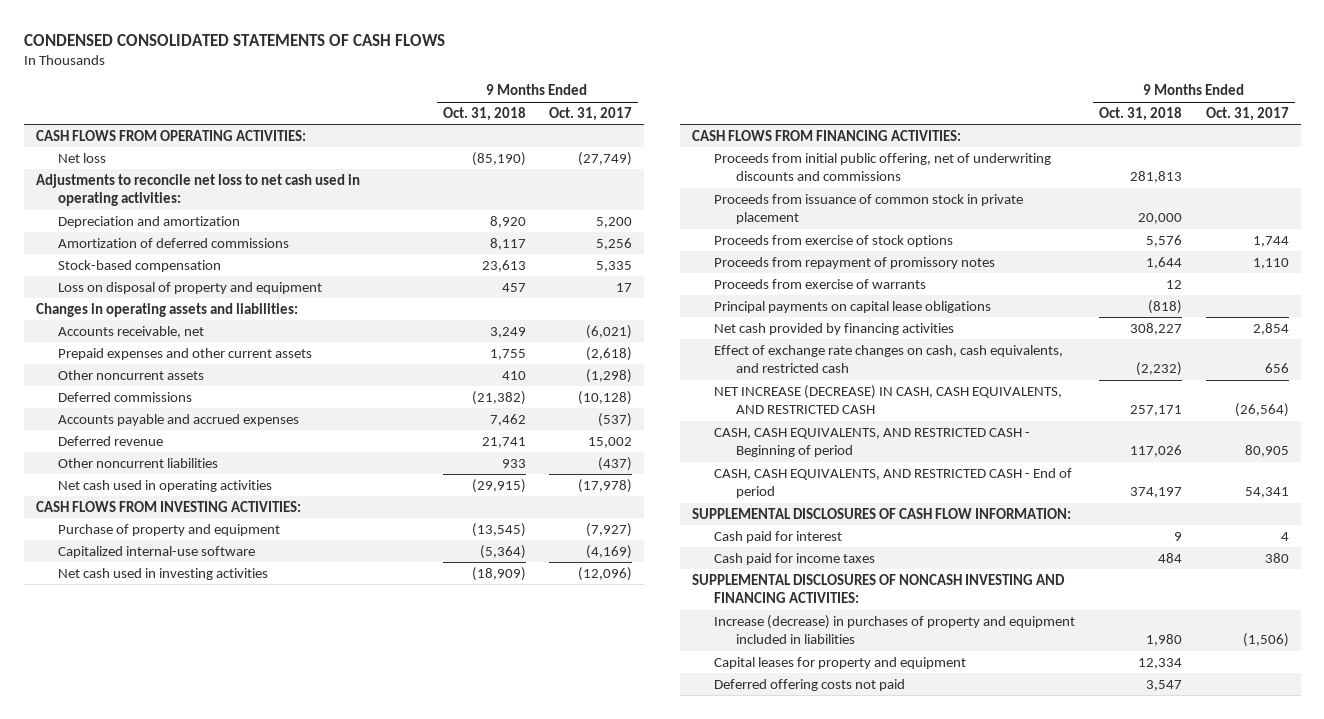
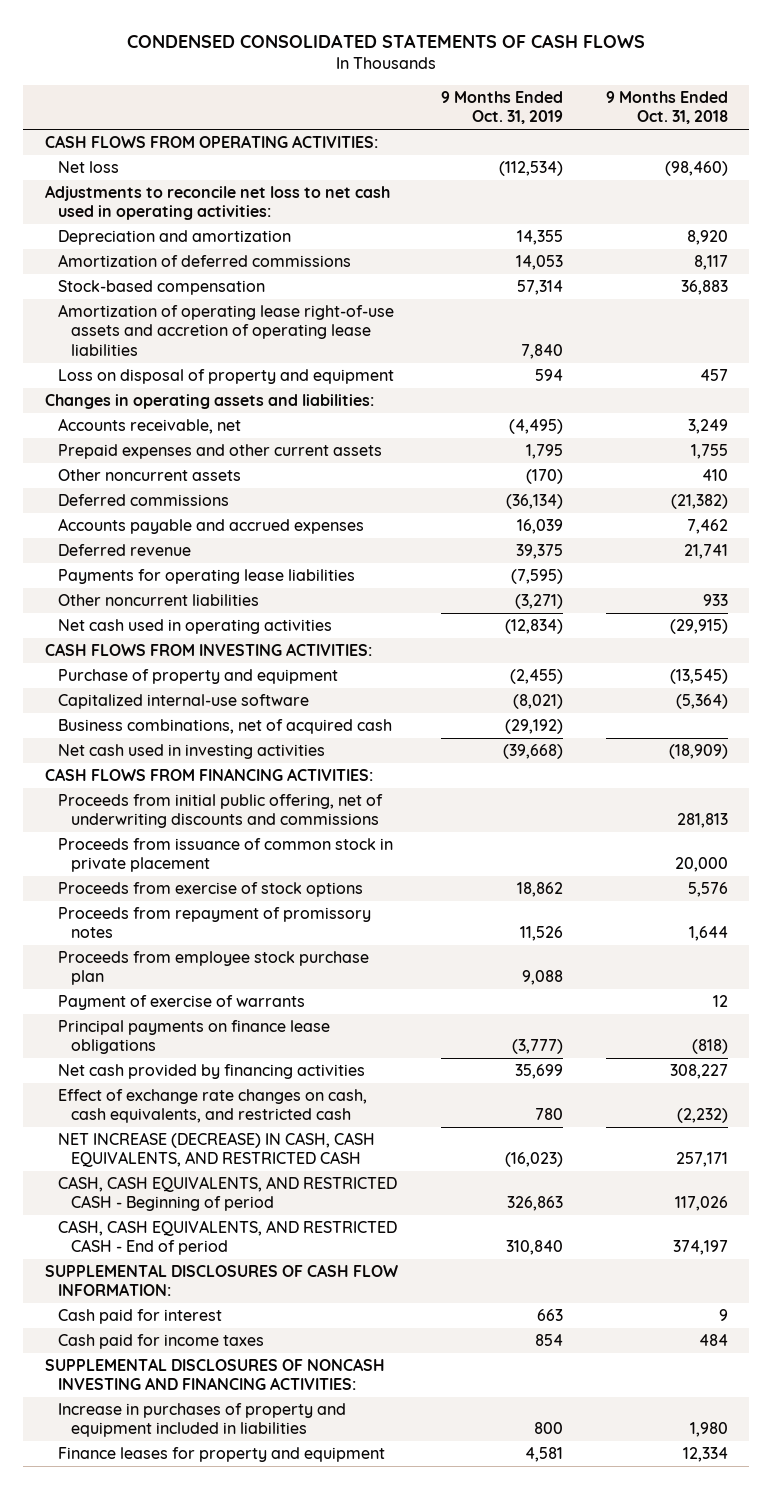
[549,106,633,121] Oct. 31, 2017 -> none
none -> [440,91,563,125] 9 Months Ended Oct. 31, 2019
[471,151,526,166] (85,190) -> [664,161,728,177] (98,460)
[481,259,526,272] 23,613 -> [680,280,728,296] 36,883
none -> [57,304,394,356] Amortization of operating lease right-of-use assets and accretion of operating lease liabilities
none -> [57,569,355,585] Payments for operating lease liabilities
none -> [57,719,392,735] Business combinations, net of acquired cash
none -> [57,951,369,986] Proceeds from employee stock purchase plan
[714,278,927,289] Proceeds from exercise of warrants -> [57,995,305,1011] Payment of exercise of warrants
[714,300,992,313] Principal payments on capital lease obligations -> [57,1020,330,1055] Principal payments on finance lease obligations
[714,678,906,691] Deferred offering costs not paid -> none
[714,614,1076,644] Increase (decrease) in purchases of property and equipment included in liabilities -> [57,1403,346,1438] Increase in purchases of property and equipment included in liabilities
[714,656,967,669] Capital leases for property and equipment -> [57,1447,385,1463] Finance leases for property and equipment

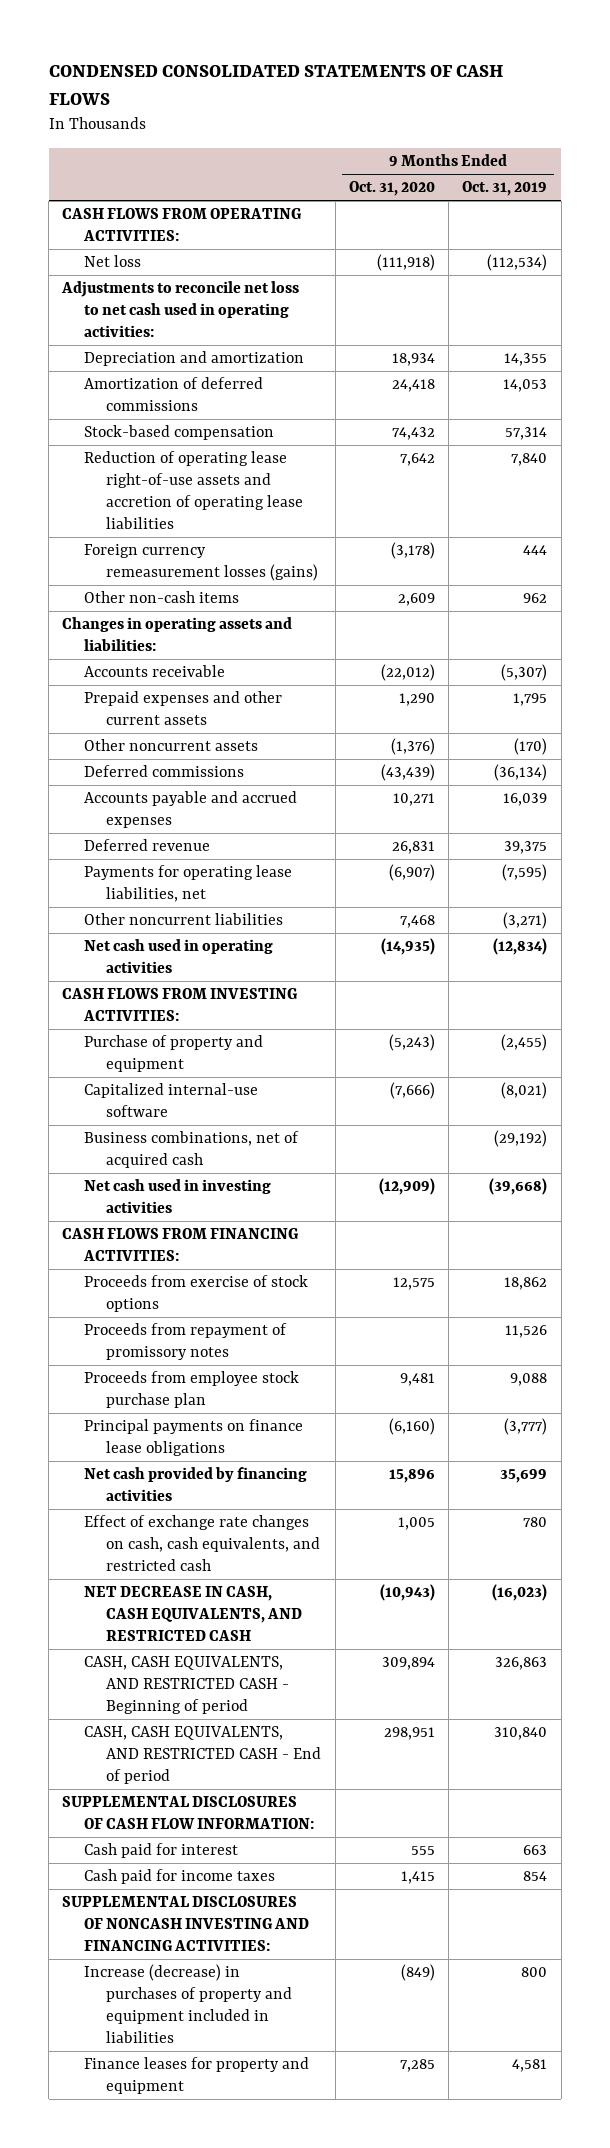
[605,91,728,125] 9 Months Ended Oct. 31, 2018 -> none
none -> [348,181,435,197] Oct. 31, 2020
[57,369,394,385] Loss on disposal of property and equipment -> none
[57,304,394,356] Amortization of operating lease right-of-use assets and accretion of operating lease liabilities -> [84,451,304,530] Reduction of operating lease right-of-use assets and accretion of operating lease liabilities
none -> [84,544,319,582] Foreign currency remeasurement losses (gains)
none -> [84,591,240,604] Other non-cash items
[57,418,241,435] Accounts receivable, net -> [84,665,226,678] Accounts receivable
[508,419,563,435] (4,495) -> [501,664,548,682] (5,307)
[57,569,355,585] Payments for operating lease liabilities -> [84,865,293,903] Payments for operating lease liabilities, net
[57,794,383,829] Proceeds from initial public offering, net of underwriting discounts and commissions -> none
[57,838,393,873] Proceeds from issuance of common stock in private placement -> none
[57,995,305,1011] Payment of exercise of warrants -> none
[57,1132,375,1168] NET INCREASE (DECREASE) IN CASH, CASH EQUIVALENTS, AND RESTRICTED CASH -> [84,1586,303,1642] NET DECREASE IN CASH, CASH EQUIVALENTS, AND RESTRICTED CASH
[57,1403,346,1438] Increase in purchases of property and equipment included in liabilities -> [84,1964,293,2044] Increase (decrease) in purchases of property and equipment included in liabilities

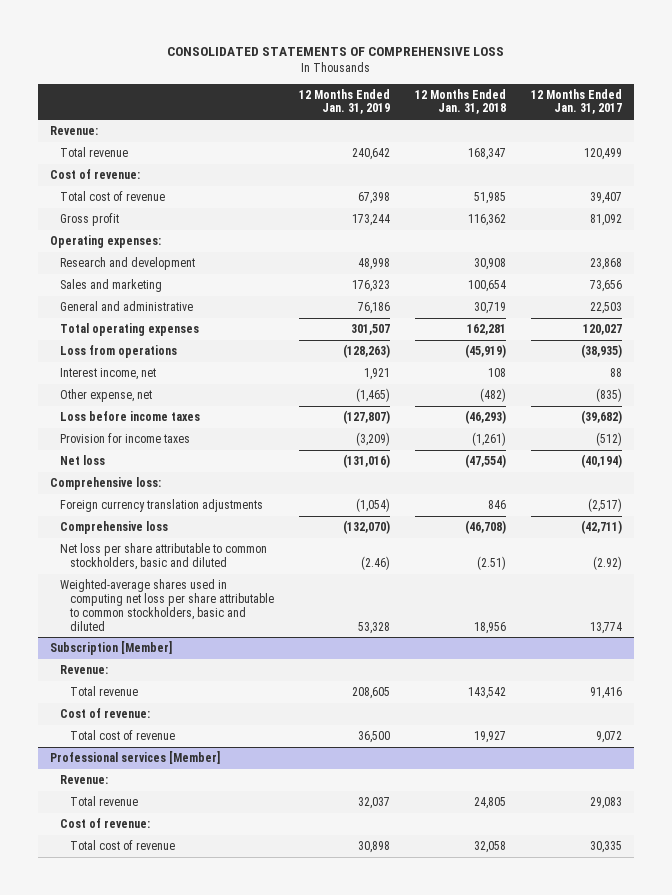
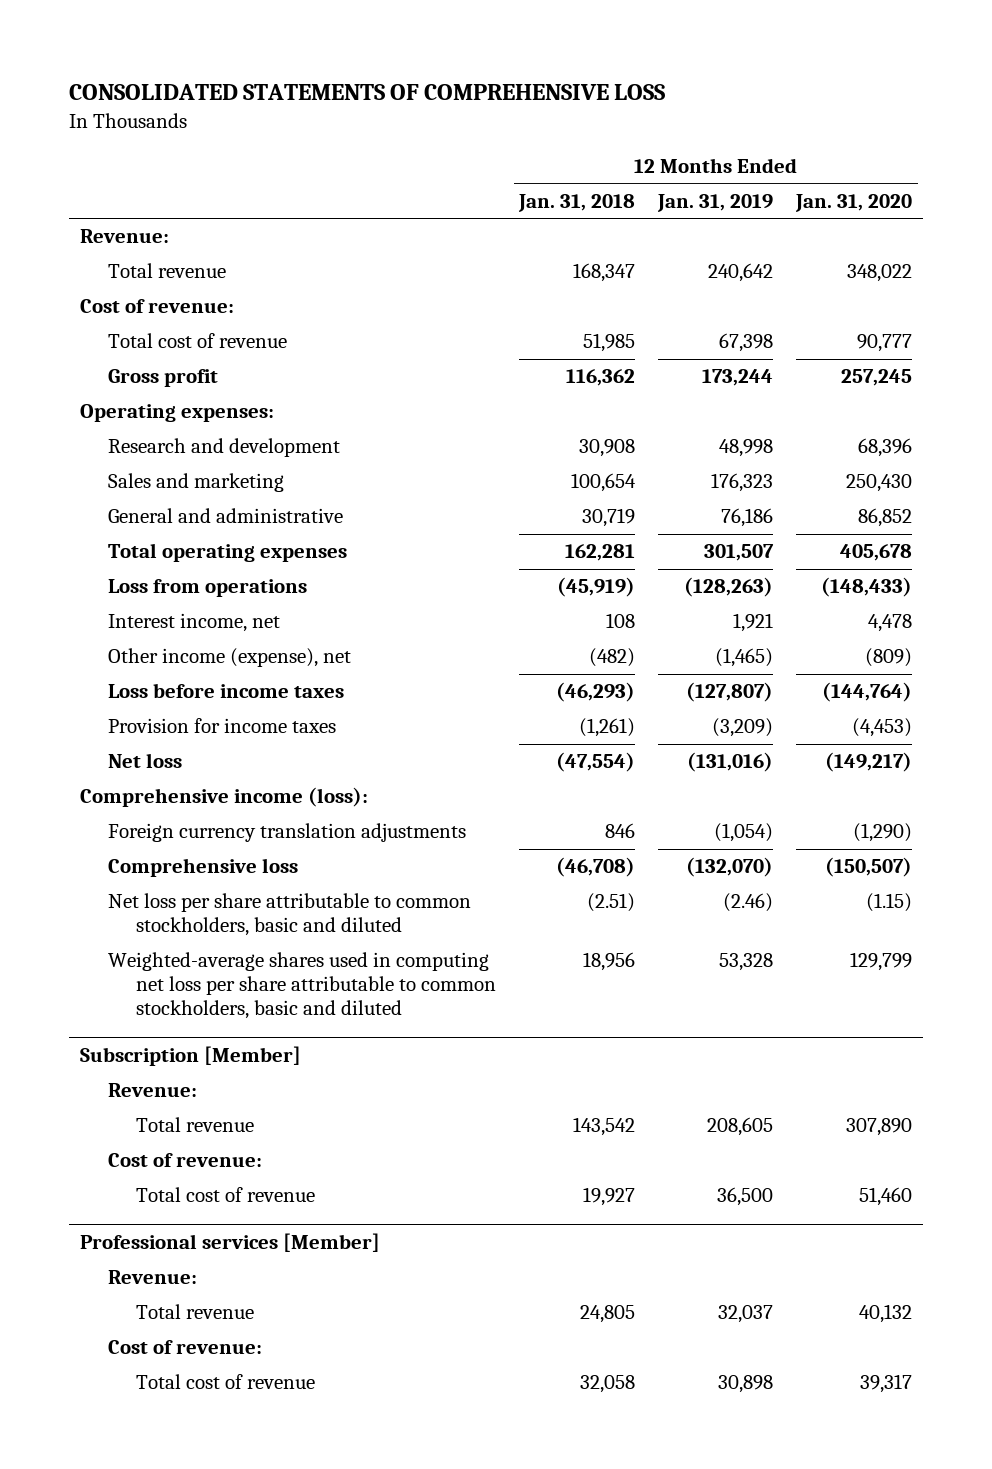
[530,88,622,115] 12 Months Ended Jan. 31, 2017 -> none
none -> [794,193,912,212] Jan. 31, 2020
[59,388,152,402] Other expense, net -> [108,648,352,668] Other income (expense), net
[50,476,162,490] Comprehensive loss: -> [79,787,368,808] Comprehensive income (loss):

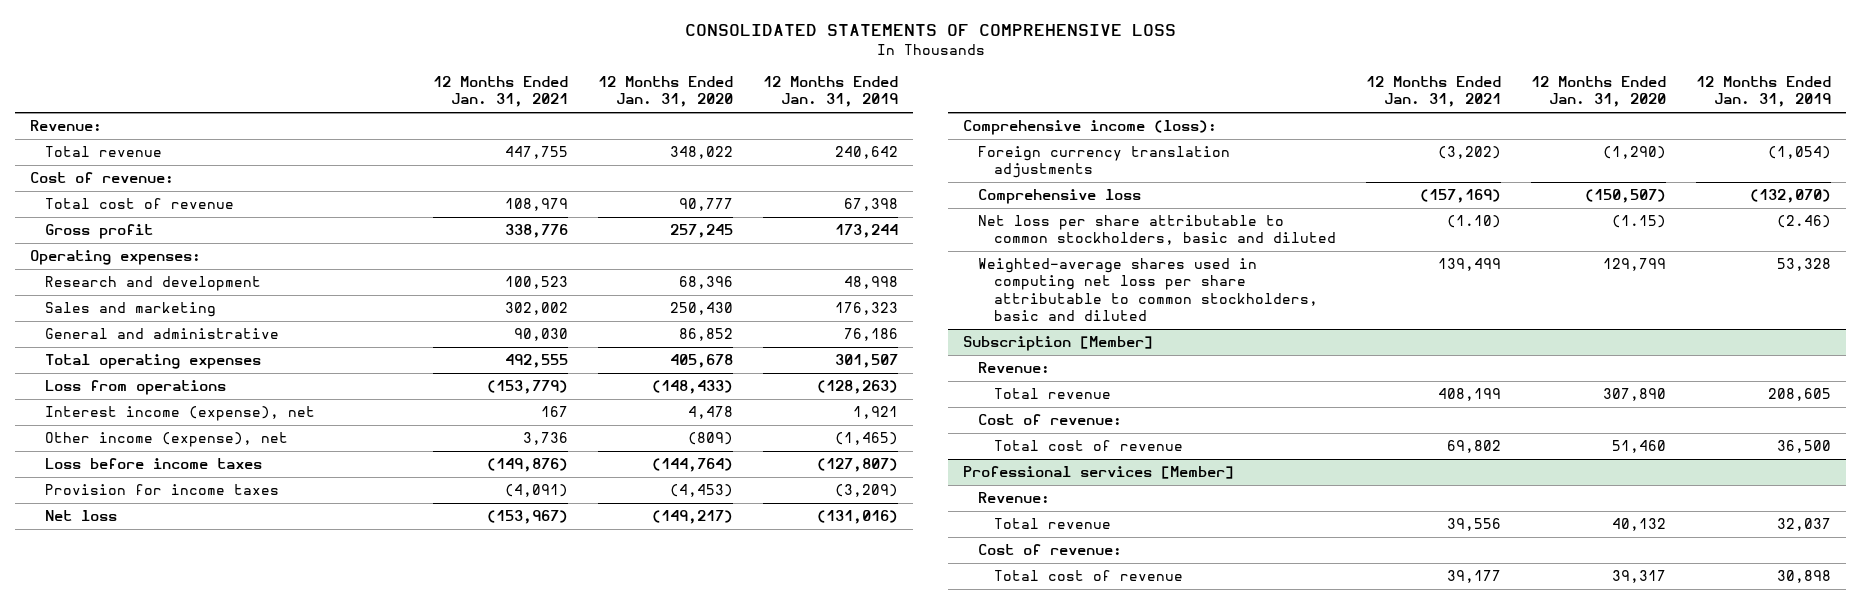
[518,193,636,212] Jan. 31, 2018 -> none
none -> [432,76,568,108] 12 Months Ended Jan. 31, 2021
[108,613,281,633] Interest income, net -> [45,406,316,422] Interest income (expense), net

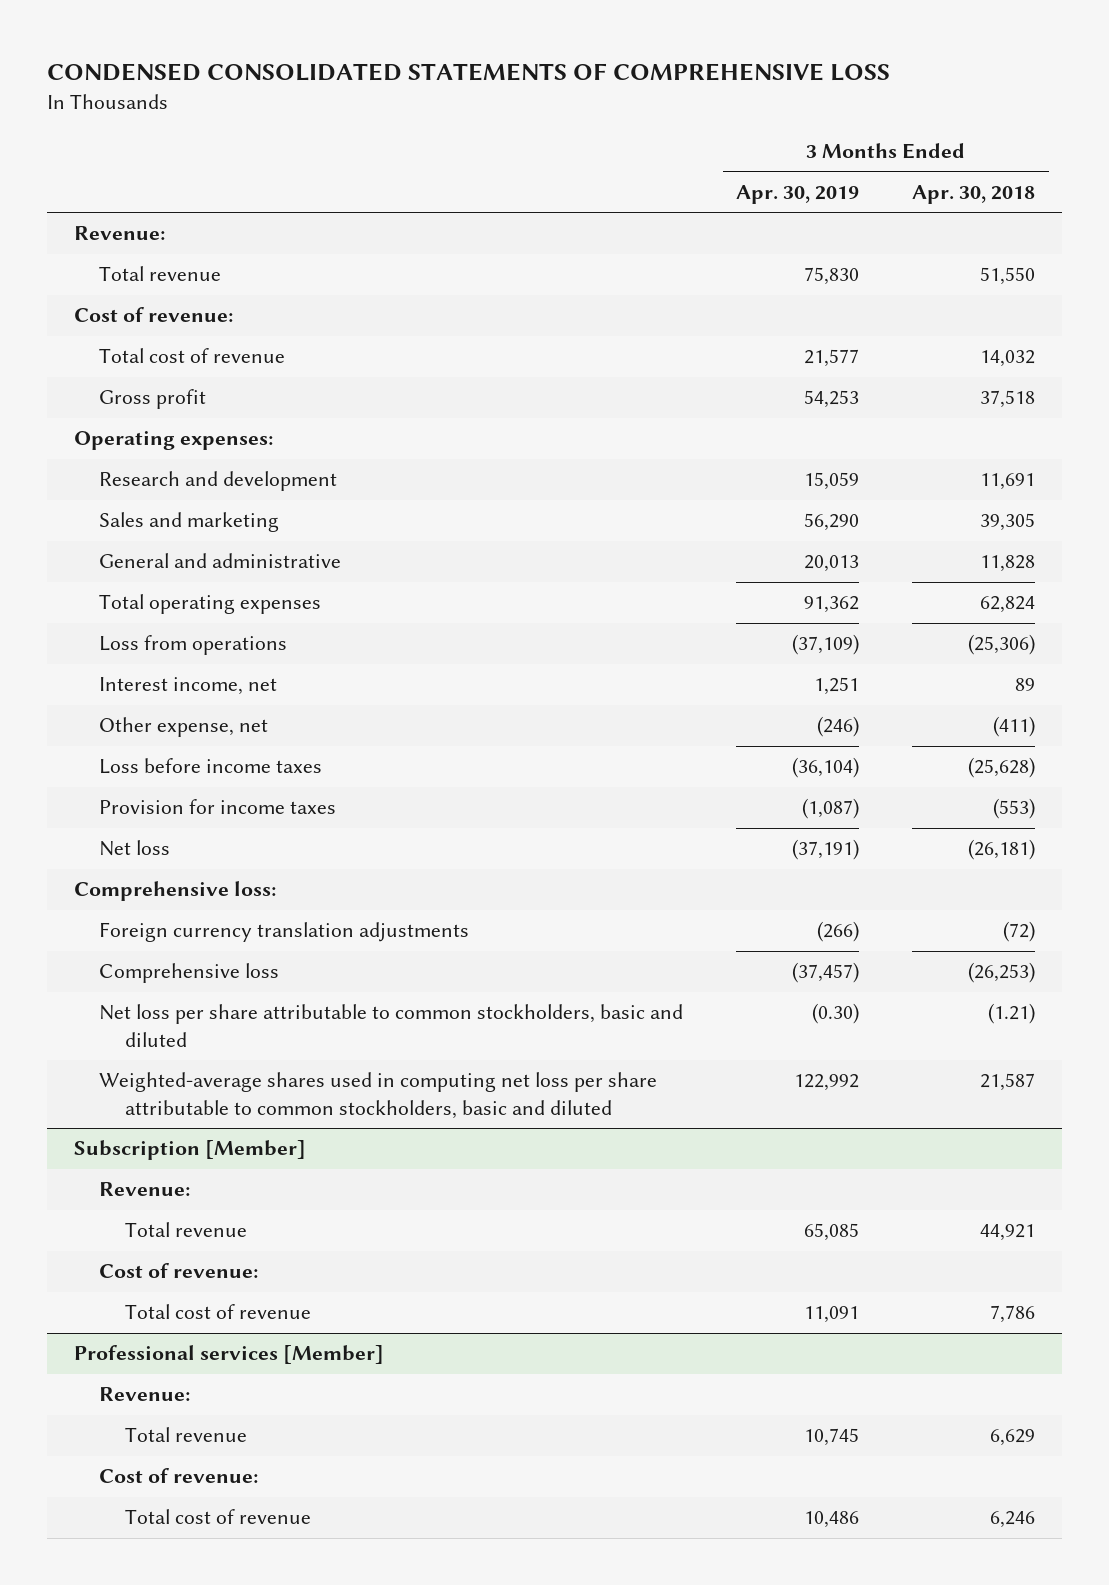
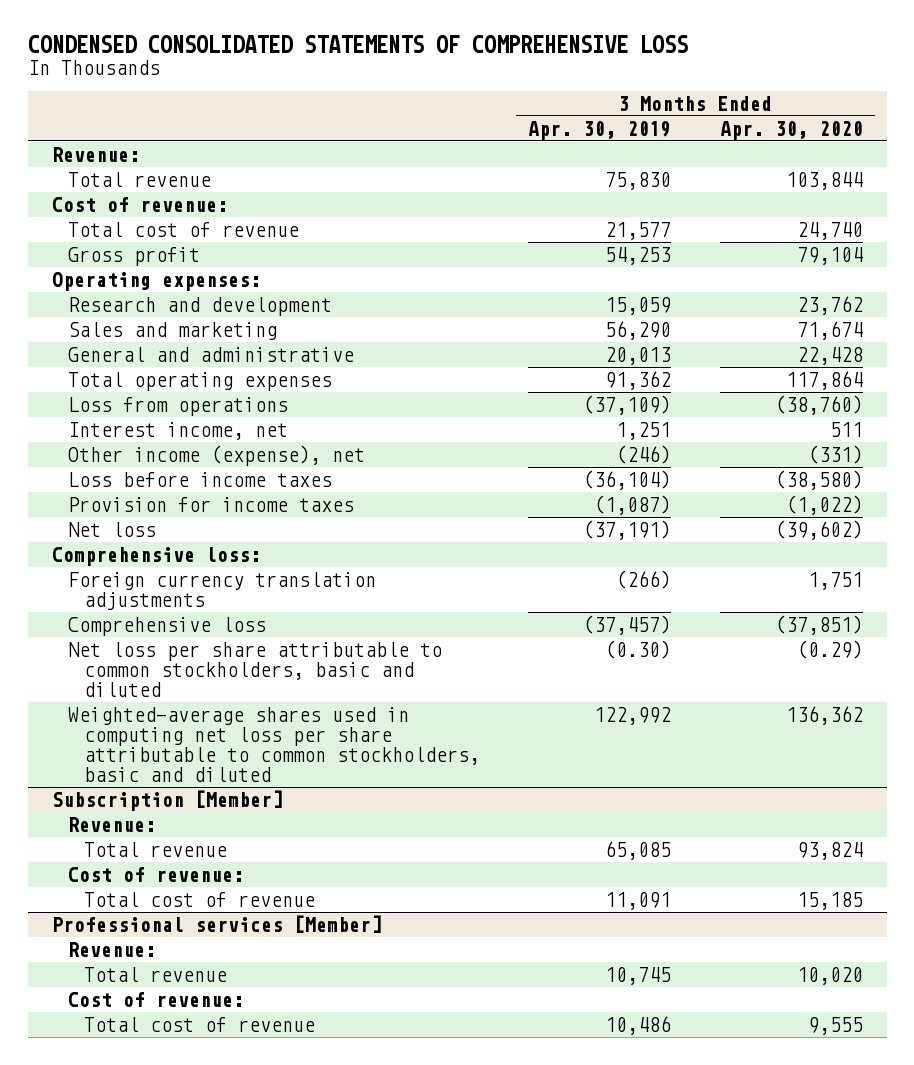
[912,184,1036,204] Apr. 30, 2018 -> none
none -> [719,120,863,140] Apr. 30, 2020
[99,717,269,738] Other expense, net -> [68,444,366,466] Other income (expense), net

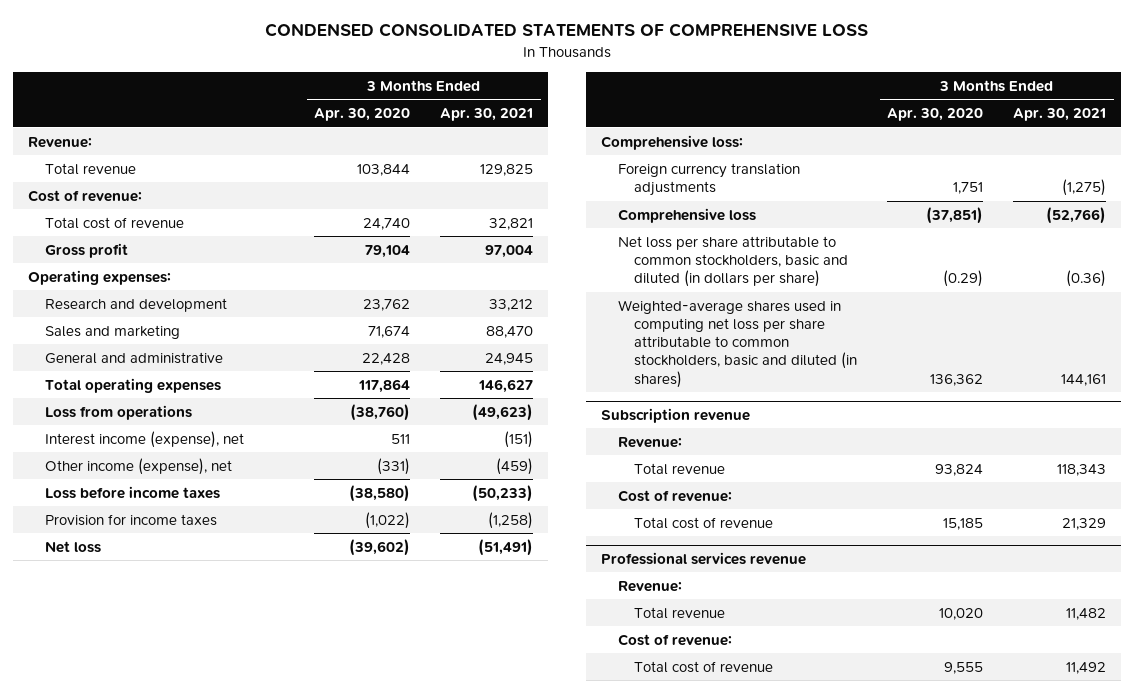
[528,120,672,140] Apr. 30, 2019 -> none
none -> [440,108,534,122] Apr. 30, 2021
[68,421,289,440] Interest income, net -> [44,430,244,448] Interest income (expense), net
[68,641,443,697] Net loss per share attributable to common stockholders, basic and diluted -> [617,235,849,288] Net loss per share attributable to common stockholders, basic and diluted (in dollars per share)
[68,706,481,782] Weighted-average shares used in computing net loss per share attributable to common stockholders, basic and diluted -> [617,299,858,388] Weighted-average shares used in computing net loss per share attributable to common stockholders, basic and diluted (in shares)
[51,789,283,811] Subscription [Member] -> [600,407,750,423] Subscription revenue
[51,914,382,933] Professional services [Member] -> [600,551,806,565] Professional services revenue

